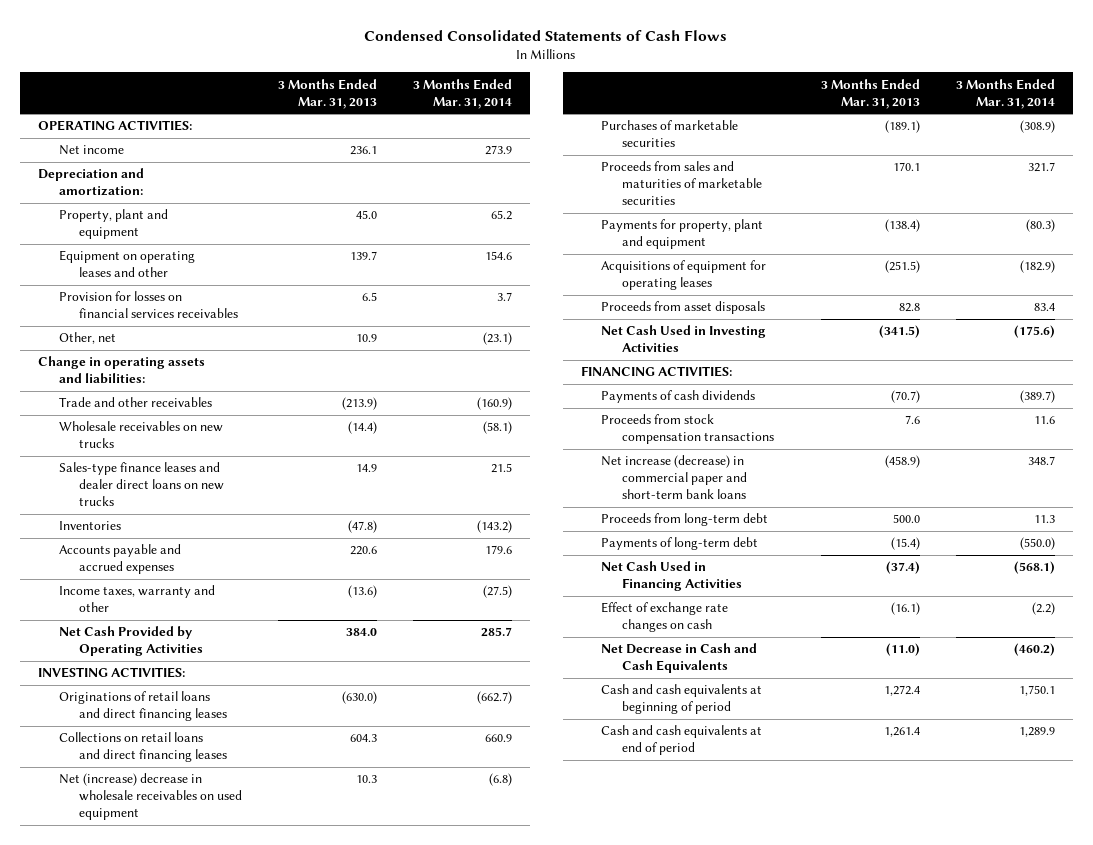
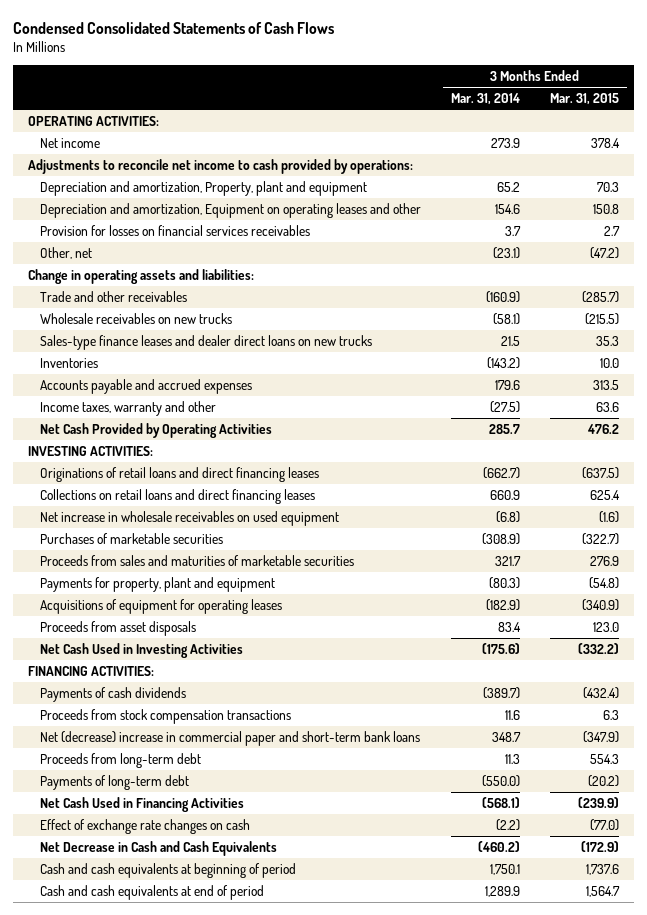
[277,78,377,109] 3 Months Ended Mar. 31, 2013 -> none
none -> [550,93,620,106] Mar. 31, 2015
[38,168,145,197] Depreciation and amortization: -> none
none -> [27,158,413,174] Adjustments to reconcile net income to cash provided by operations:
[58,209,168,240] Property, plant and equipment -> [39,180,367,196] Depreciation and amortization, Property, plant and equipment
[58,250,195,278] Equipment on operating leases and other -> [39,202,421,218] Depreciation and amortization, Equipment on operating leases and other
[58,773,242,821] Net (increase) decrease in wholesale receivables on used equipment -> [39,510,339,526] Net increase in wholesale receivables on used equipment
[601,455,747,500] Net increase (decrease) in commercial paper and short-term bank loans -> [39,730,420,746] Net (decrease) increase in commercial paper and short-term bank loans

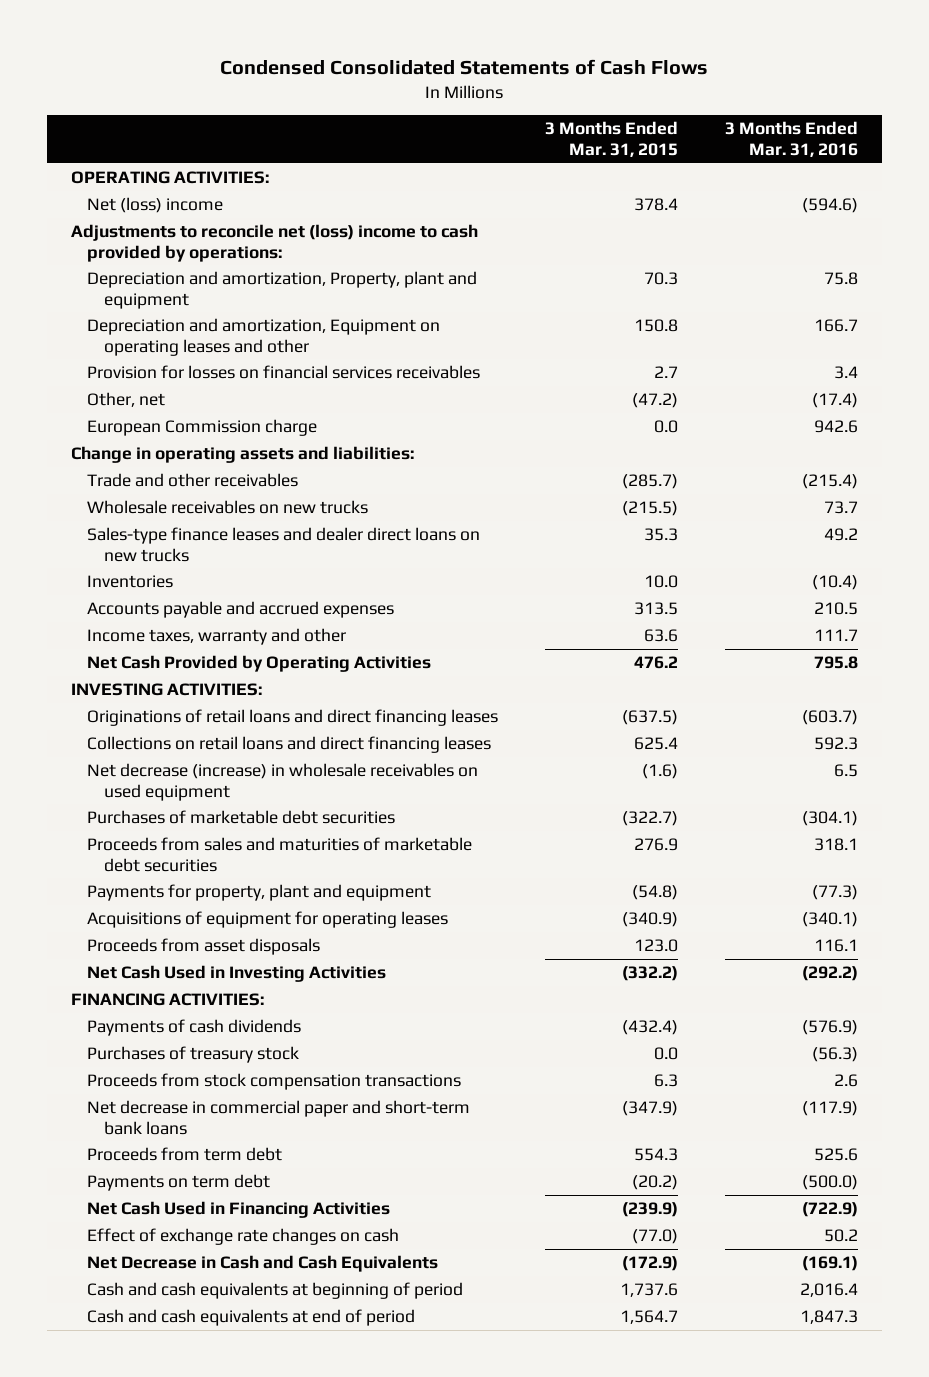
[450,93,520,106] Mar. 31, 2014 -> none
none -> [725,121,859,157] 3 Months Ended Mar. 31, 2016
[39,137,100,148] Net income -> [87,197,224,214] Net (loss) income
[27,158,413,174] Adjustments to reconcile net income to cash provided by operations: -> [70,224,478,262] Adjustments to reconcile net (loss) income to cash provided by operations:
none -> [87,419,318,437] European Commission charge
[39,510,339,526] Net increase in wholesale receivables on used equipment -> [87,763,479,801] Net decrease (increase) in wholesale receivables on used equipment
[39,532,223,544] Purchases of marketable securities -> [87,810,396,825] Purchases of marketable debt securities
[39,554,354,566] Proceeds from sales and maturities of marketable securities -> [87,837,473,872] Proceeds from sales and maturities of marketable debt securities
none -> [87,1046,300,1064] Purchases of treasury stock
[39,730,420,746] Net (decrease) increase in commercial paper and short-term bank loans -> [87,1100,471,1135] Net decrease in commercial paper and short-term bank loans
[39,752,201,768] Proceeds from long-term debt -> [87,1147,283,1162] Proceeds from term debt
[39,774,189,790] Payments of long-term debt -> [87,1174,271,1192] Payments on term debt

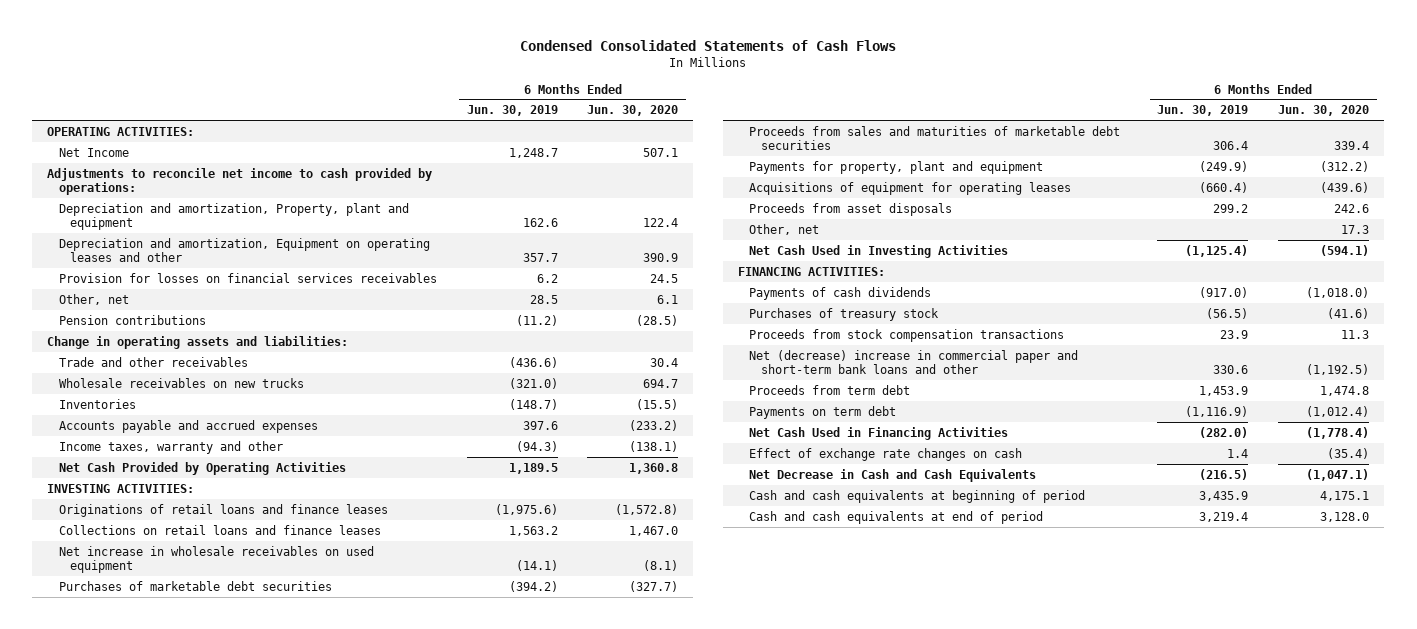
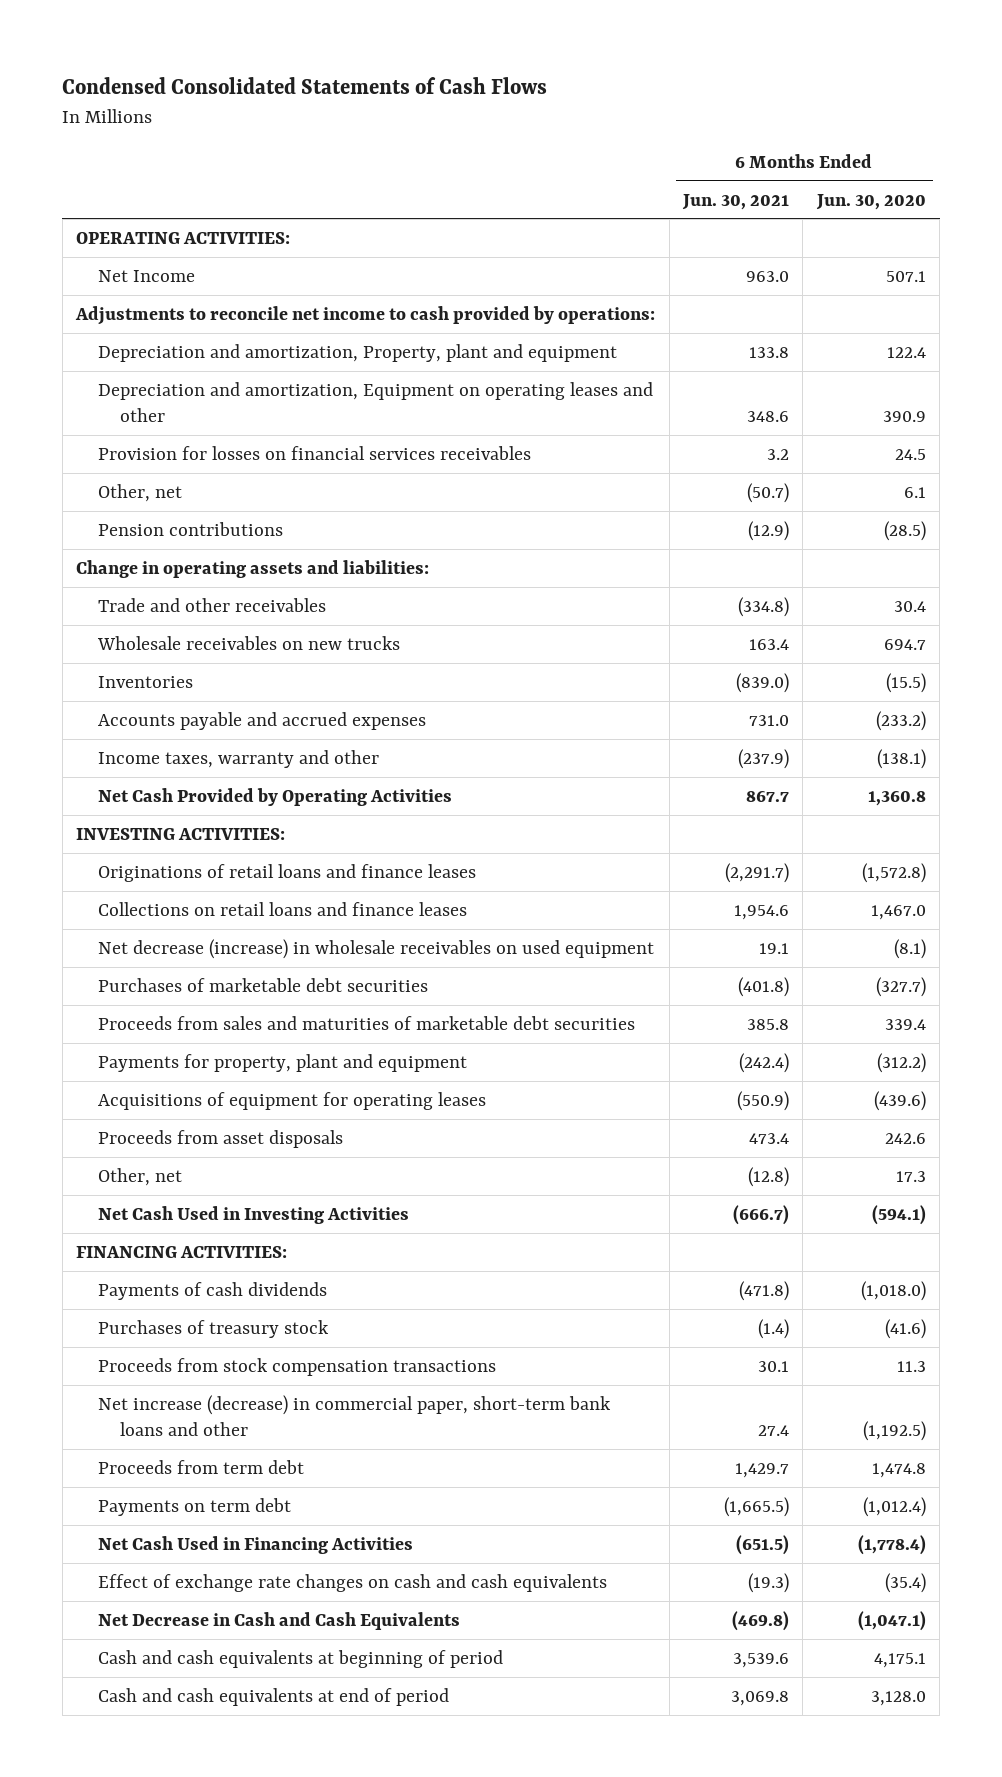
[466,105,558,117] Jun. 30, 2019 -> none
none -> [682,193,790,210] Jun. 30, 2021
[58,545,374,573] Net increase in wholesale receivables on used equipment -> [98,938,655,959] Net decrease (increase) in wholesale receivables on used equipment
[749,349,1079,374] Net (decrease) increase in commercial paper and short-term bank loans and other -> [98,1394,612,1437] Net increase (decrease) in commercial paper, short-term bank loans and other
[749,447,1023,461] Effect of exchange rate changes on cash -> [98,1573,608,1592] Effect of exchange rate changes on cash and cash equivalents

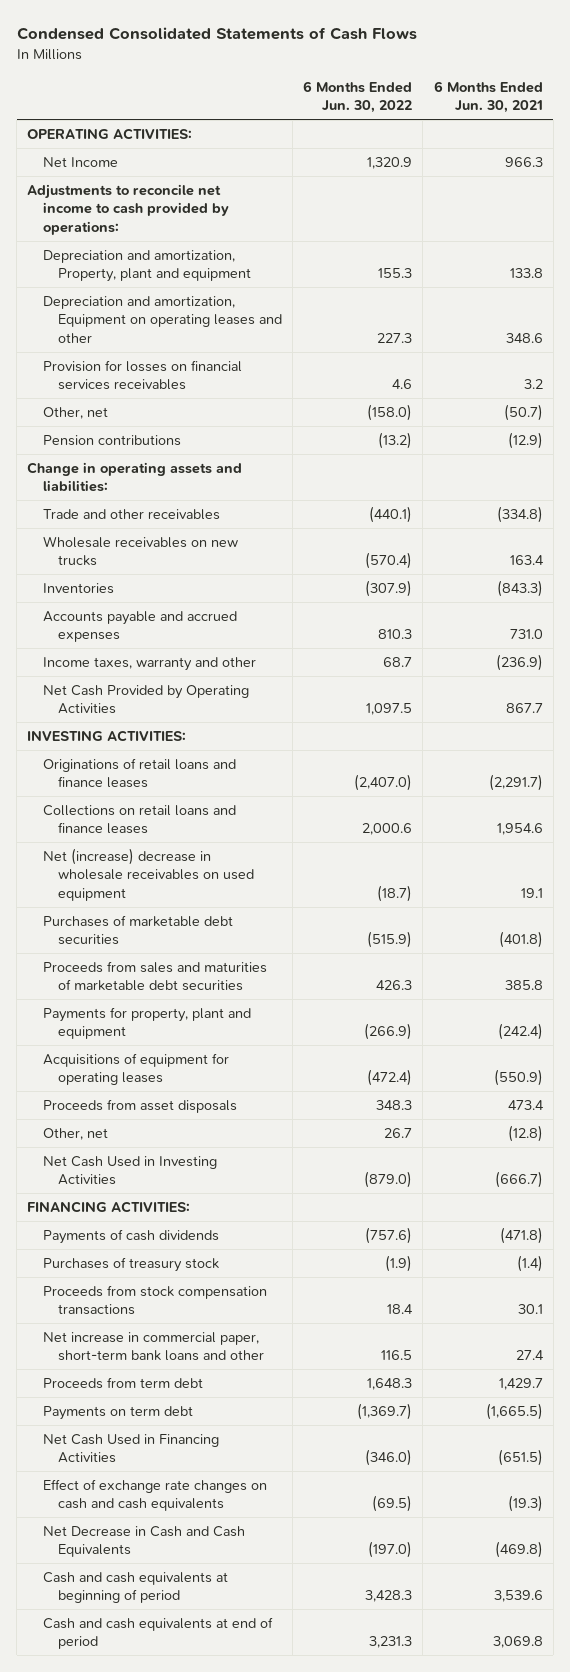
[815,193,926,210] Jun. 30, 2020 -> none
none -> [303,80,413,114] 6 Months Ended Jun. 30, 2022
[746,270,790,282] 963.0 -> [504,156,543,167] 966.3
[736,672,790,693] (839.0) -> [496,579,543,597] (843.3)
[738,748,790,769] (237.9) -> [495,653,543,671] (236.9)
[98,938,655,959] Net decrease (increase) in wholesale receivables on used equipment -> [42,847,254,901] Net (increase) decrease in wholesale receivables on used equipment
[98,1394,612,1437] Net increase (decrease) in commercial paper, short-term bank loans and other -> [42,1331,264,1362] Net increase in commercial paper, short-term bank loans and other

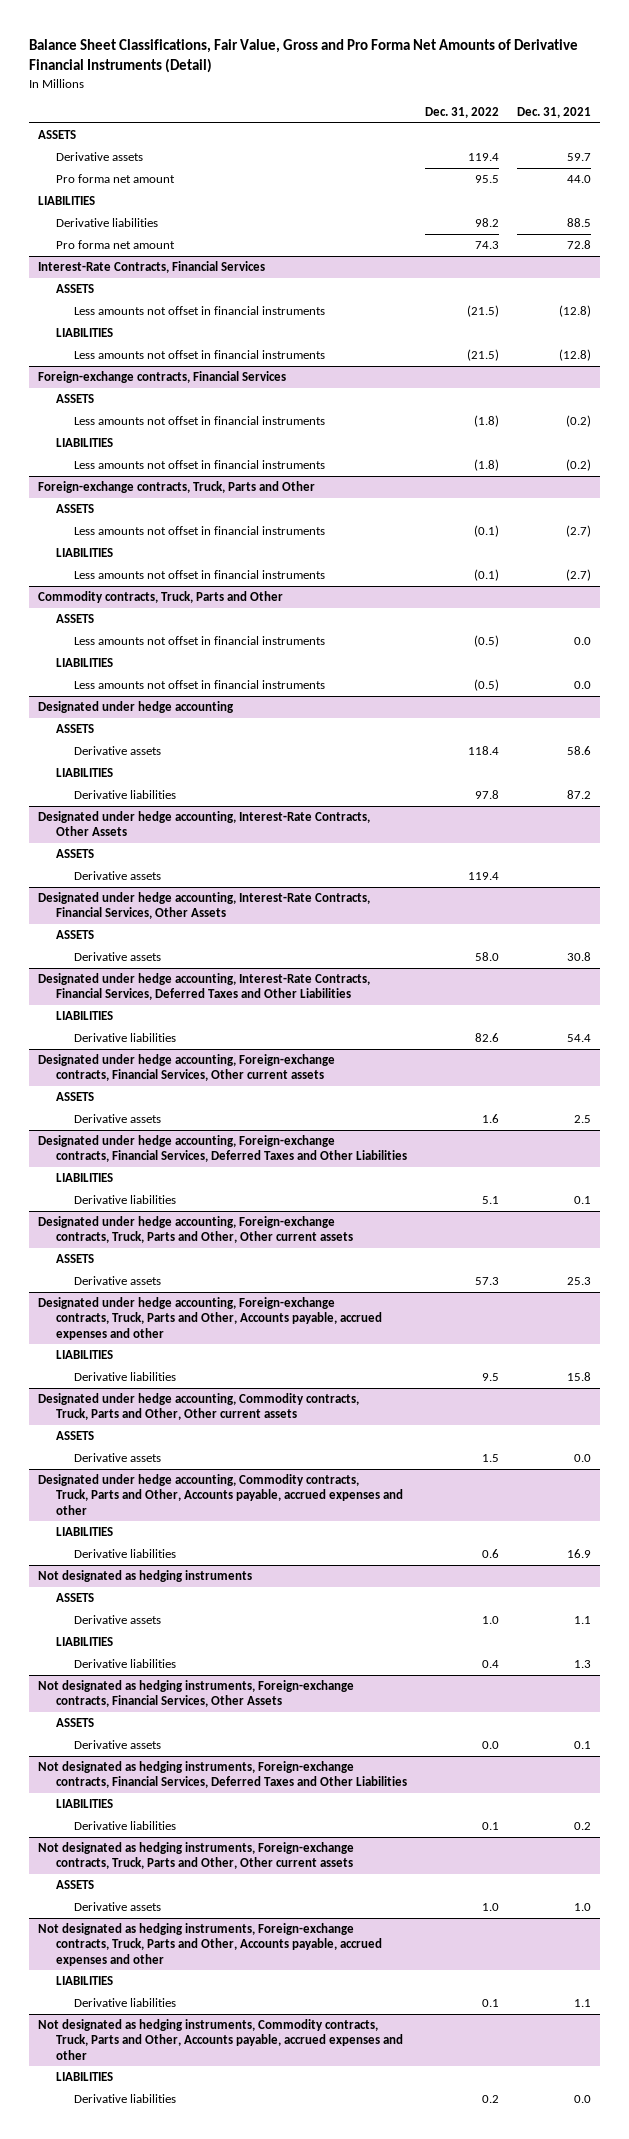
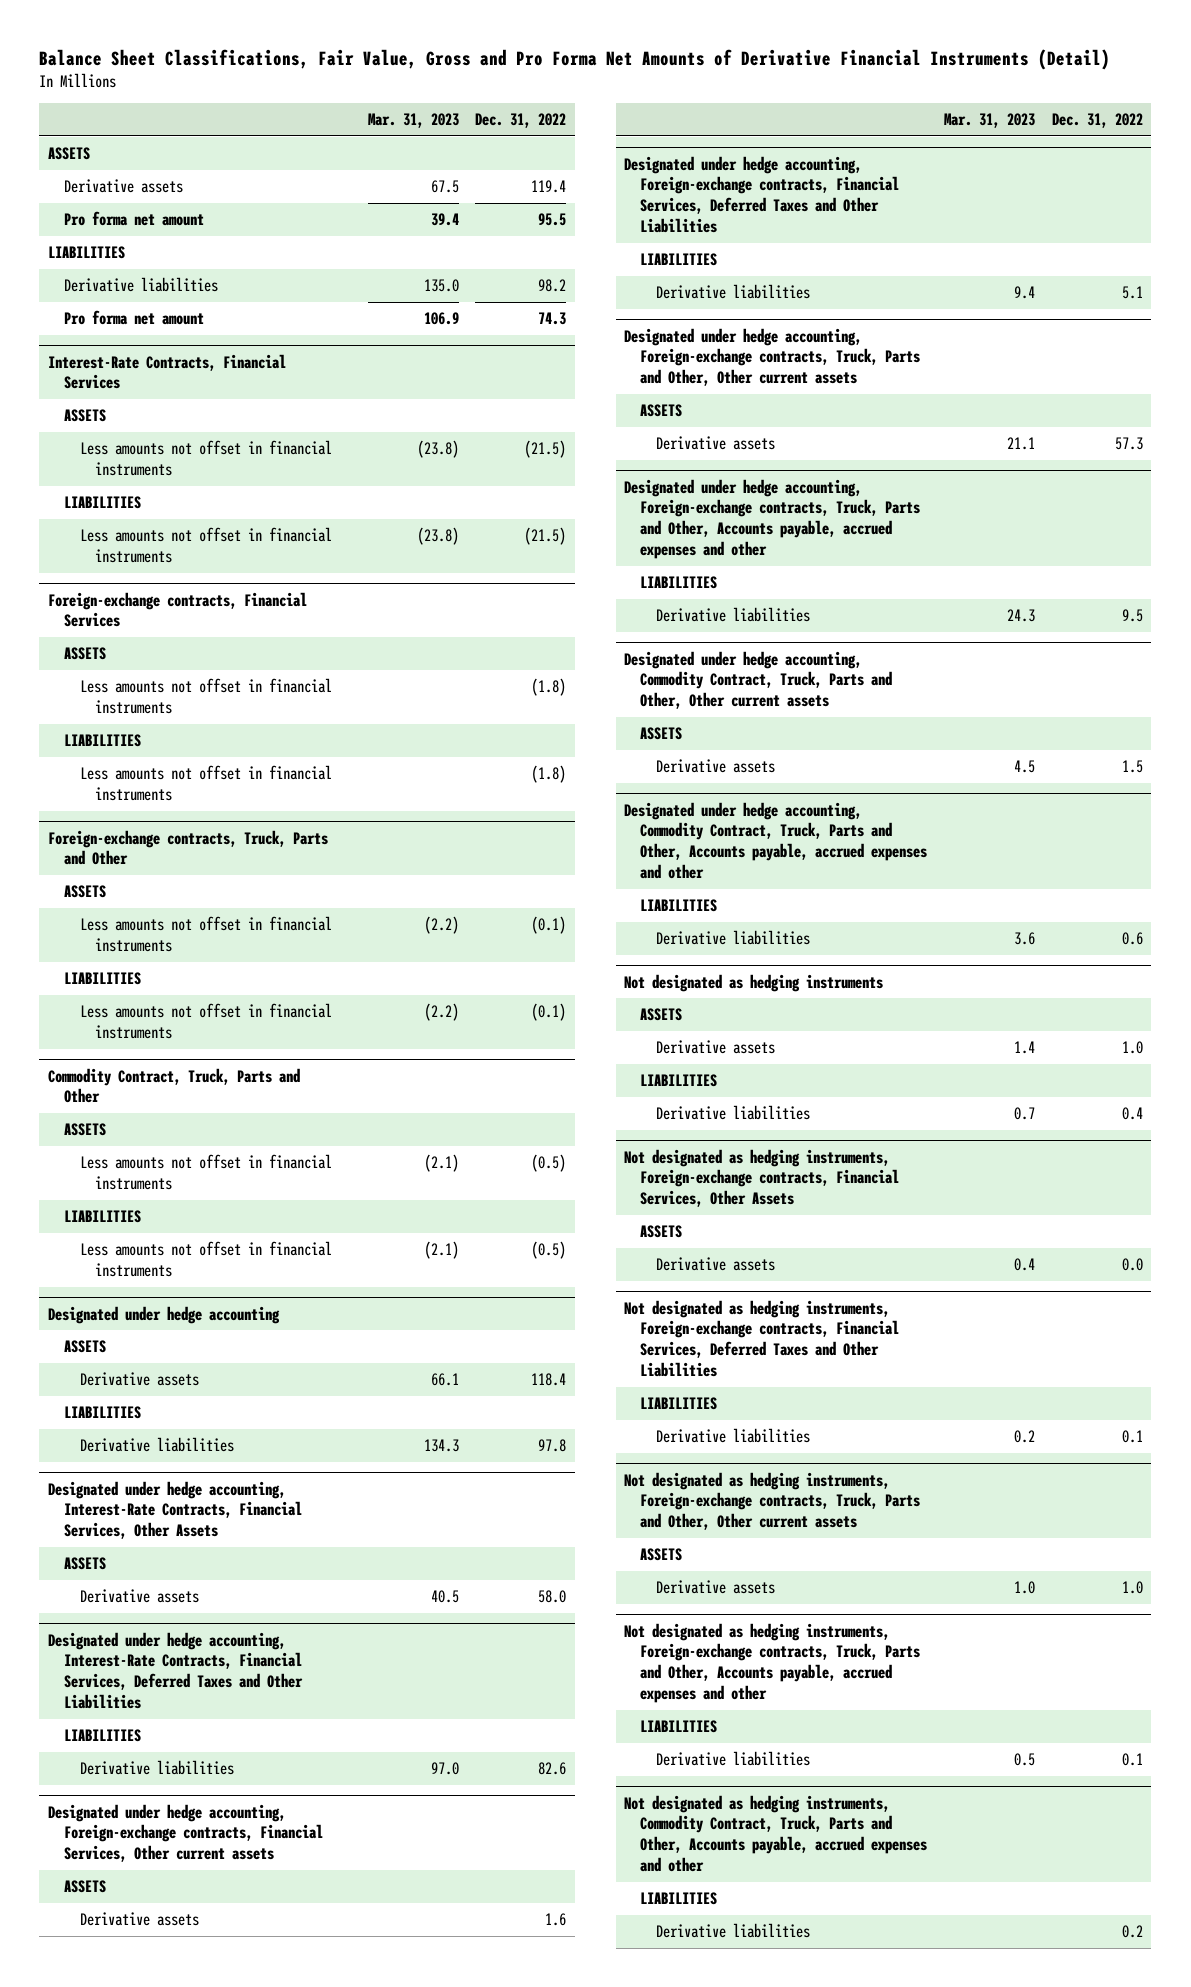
[516,106,591,118] Dec. 31, 2021 -> none
none -> [367,113,459,129] Mar. 31, 2023
[38,591,284,604] Commodity contracts, Truck, Parts and Other -> [47,1067,300,1104] Commodity Contract, Truck, Parts and Other
[38,811,371,837] Designated under hedge accounting, Interest-Rate Contracts, Other Assets -> none
[56,849,95,859] ASSETS -> none
[73,871,161,881] Derivative assets -> none
[38,1393,360,1421] Designated under hedge accounting, Commodity contracts, Truck, Parts and Other, Other current assets -> [624,650,893,710] Designated under hedge accounting, Commodity Contract, Truck, Parts and Other, Other current assets
[38,1474,404,1515] Designated under hedge accounting, Commodity contracts, Truck, Parts and Other, Accounts payable, accrued expenses and other -> [624,801,928,880] Designated under hedge accounting, Commodity Contract, Truck, Parts and Other, Accounts payable, accrued expenses and other
[38,2019,404,2060] Not designated as hedging instruments, Commodity contracts, Truck, Parts and Other, Accounts payable, accrued expenses and other -> [624,1794,928,1873] Not designated as hedging instruments, Commodity Contract, Truck, Parts and Other, Accounts payable, accrued expenses and other

